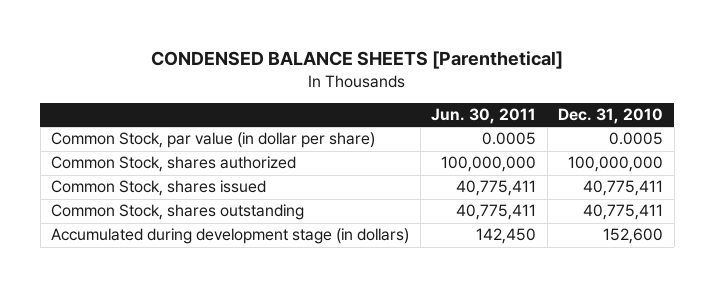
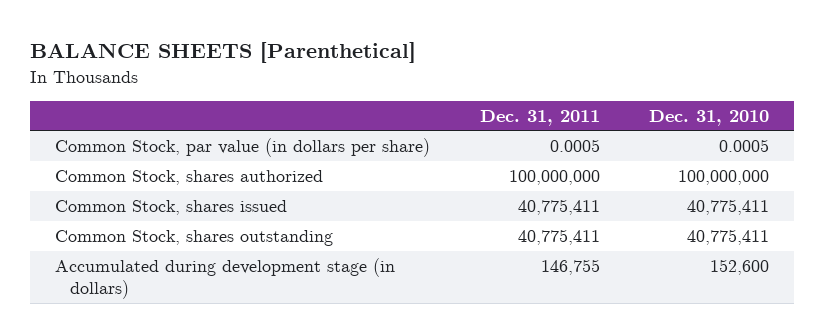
[151,51,564,70] CONDENSED BALANCE SHEETS [Parenthetical] -> [29,41,416,63] BALANCE SHEETS [Parenthetical]
[431,107,537,124] Jun. 30, 2011 -> none
none -> [479,109,600,126] Dec. 31, 2011
[51,132,376,149] Common Stock, par value (in dollar per share) -> [54,138,430,158] Common Stock, par value (in dollars per share)

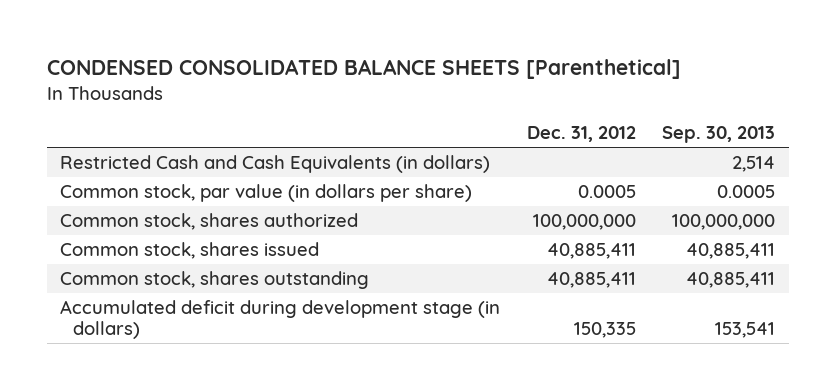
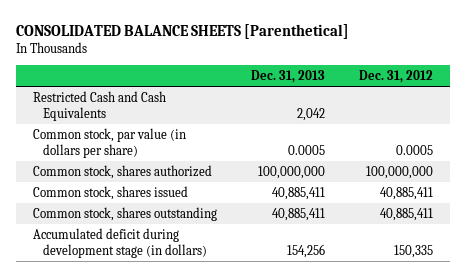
[46,59,681,80] CONDENSED CONSOLIDATED BALANCE SHEETS [Parenthetical] -> [16,23,350,39] CONSOLIDATED BALANCE SHEETS [Parenthetical]
[662,126,776,144] Sep. 30, 2013 -> none
none -> [251,70,326,84] Dec. 31, 2013
[60,155,491,174] Restricted Cash and Cash Equivalents (in dollars) -> [33,90,167,121] Restricted Cash and Cash Equivalents

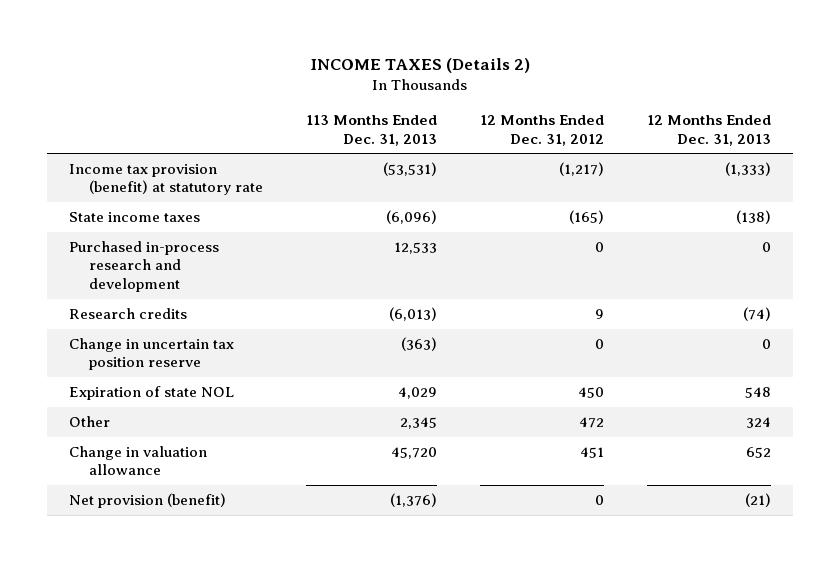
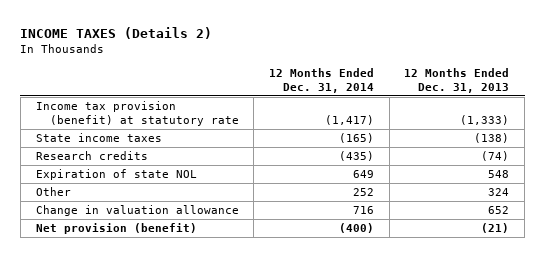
[305,115,437,146] 113 Months Ended Dec. 31, 2013 -> none
[480,115,605,146] 12 Months Ended Dec. 31, 2012 -> none
none -> [269,68,375,94] 12 Months Ended Dec. 31, 2014
[69,240,220,293] Purchased in-process research and development -> none
[69,337,235,371] Change in uncertain tax position reserve -> none

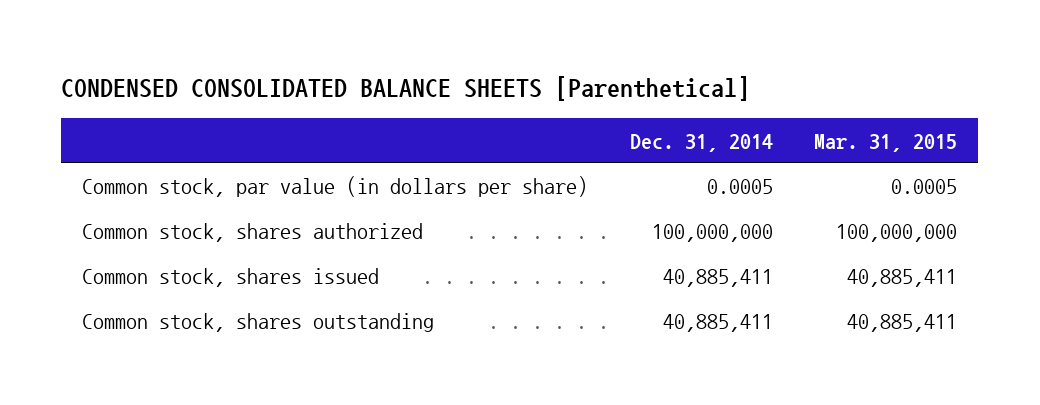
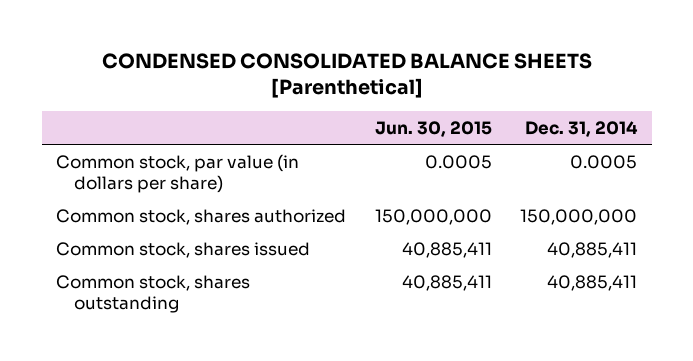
[814,133,958,152] Mar. 31, 2015 -> none
none -> [374,120,492,137] Jun. 30, 2015
[651,224,773,243] 100,000,000 -> [520,208,638,225] 150,000,000

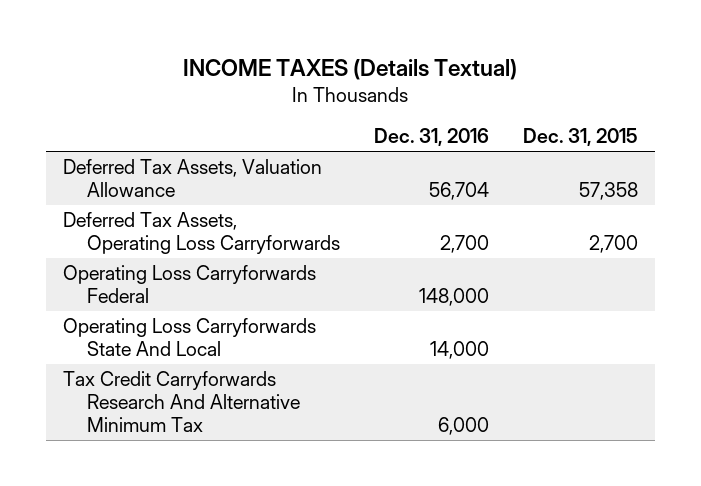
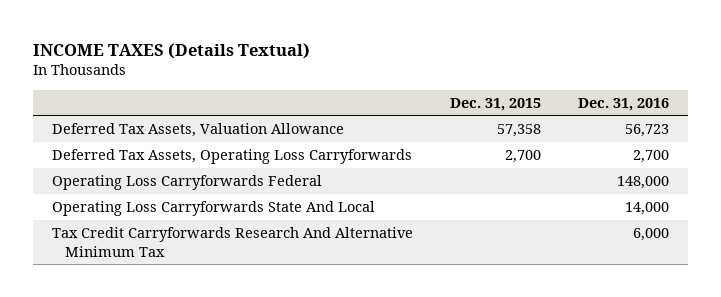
[429,182,490,201] 56,704 -> [625,123,670,137] 56,723

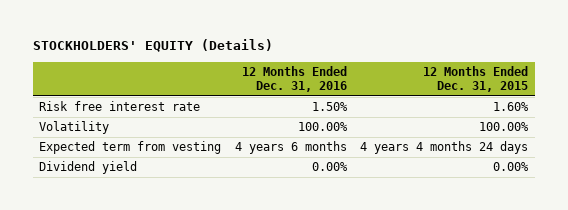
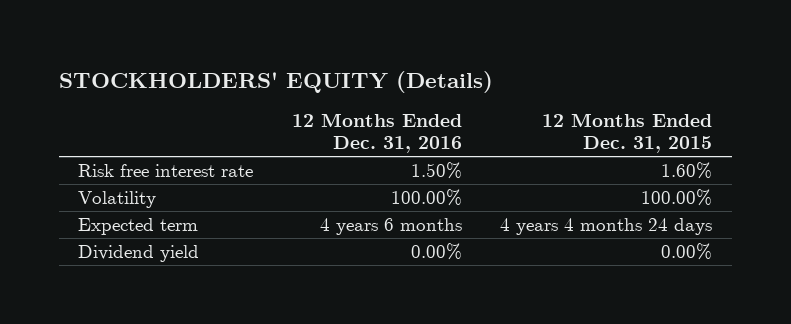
[39,140,222,154] Expected term from vesting -> [78,218,199,236] Expected term

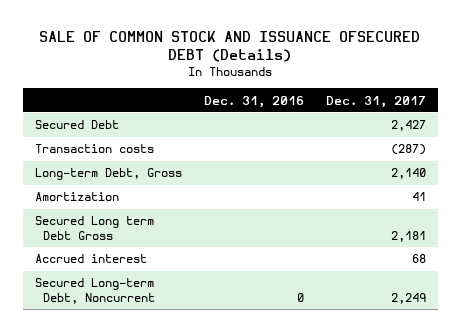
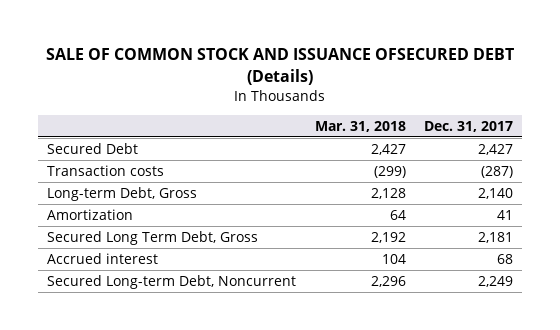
[203,95,304,108] Dec. 31, 2016 -> none
none -> [314,120,406,132] Mar. 31, 2018
[34,216,154,240] Secured Long term Debt Gross -> [47,230,259,245] Secured Long Term Debt, Gross

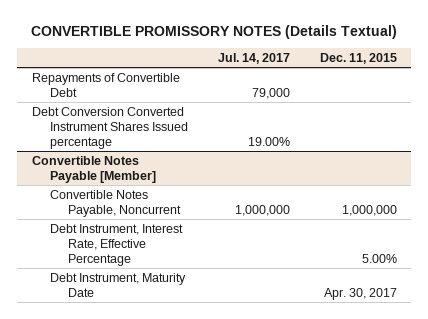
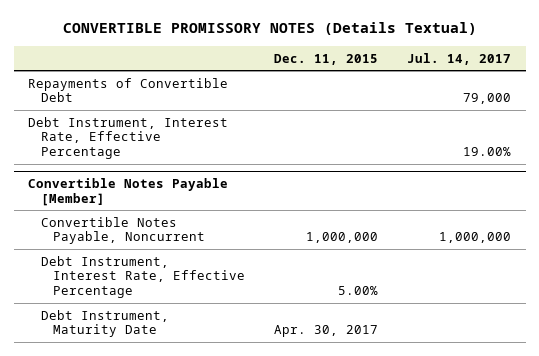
[31,106,189,149] Debt Conversion Converted Instrument Shares Issued percentage -> none
none -> [28,116,229,160] Debt Instrument, Interest Rate, Effective Percentage

